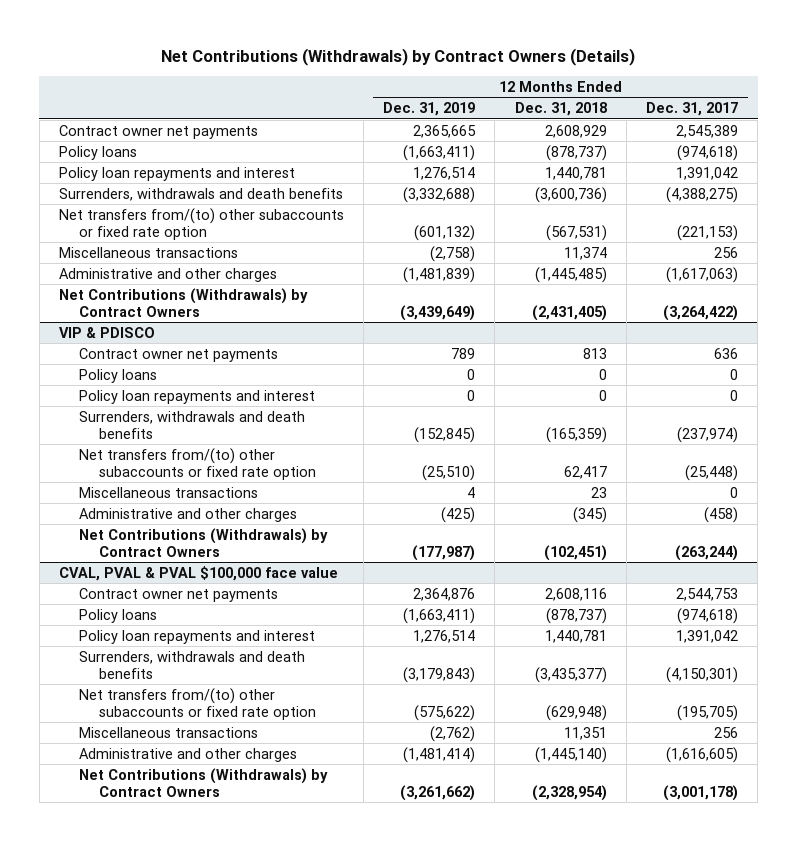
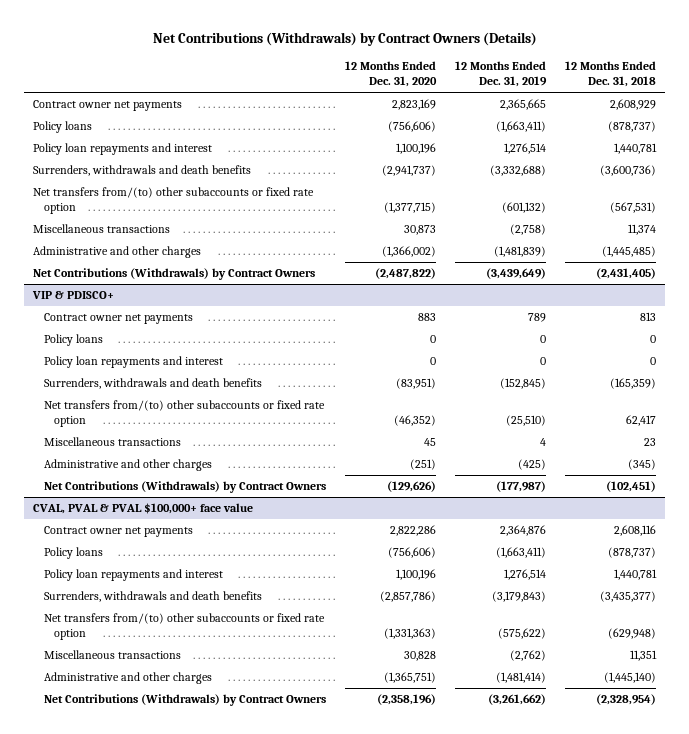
[646,102,739,117] Dec. 31, 2017 -> none
none -> [344,61,437,88] 12 Months Ended Dec. 31, 2020
[58,326,155,338] VIP & PDISCO -> [32,291,115,300] VIP & PDISCO+
[58,565,338,581] CVAL, PVAL & PVAL $100,000 face value -> [33,503,254,515] CVAL, PVAL & PVAL $100,000+ face value

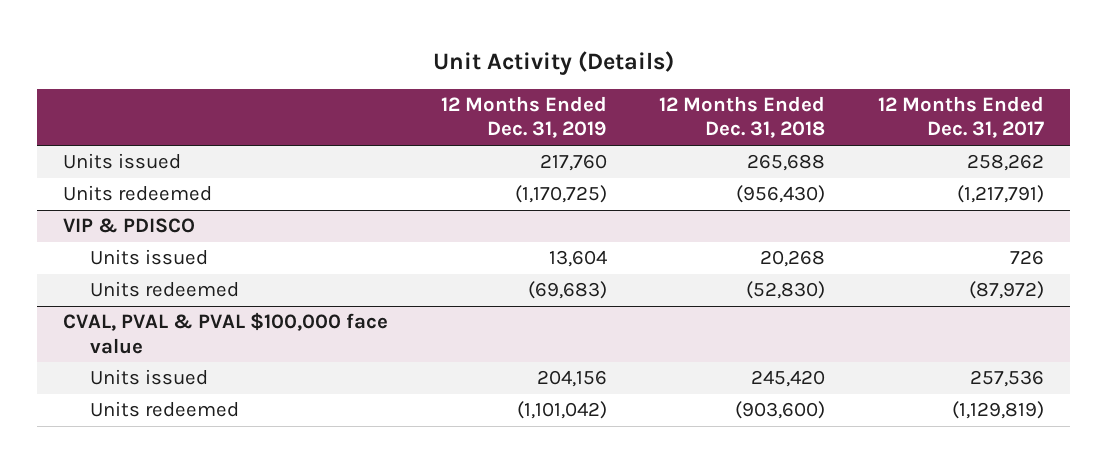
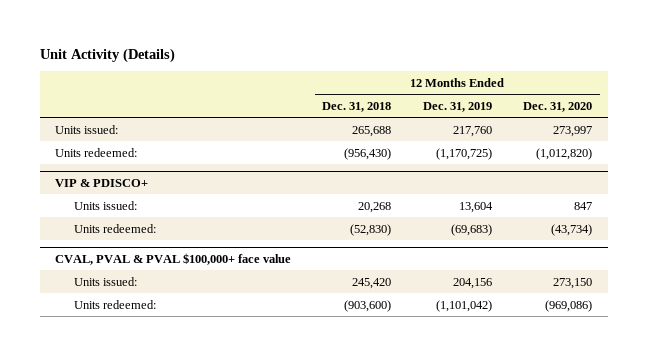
[877,96,1044,139] 12 Months Ended Dec. 31, 2017 -> none
none -> [522,101,592,112] Dec. 31, 2020
[63,153,182,170] Units issued -> [55,124,119,134] Units issued:
[63,185,213,202] Units redeemed -> [55,147,138,157] Units redeemed:
[63,218,196,234] VIP & PDISCO -> [55,178,149,187] VIP & PDISCO+
[90,249,209,266] Units issued -> [73,200,137,210] Units issued:
[90,281,240,298] Units redeemed -> [73,223,156,233] Units redeemed:
[63,312,389,354] CVAL, PVAL & PVAL $100,000 face value -> [55,252,292,265] CVAL, PVAL & PVAL $100,000+ face value
[90,369,209,386] Units issued -> [73,276,137,286] Units issued:
[90,401,240,418] Units redeemed -> [73,299,156,309] Units redeemed:

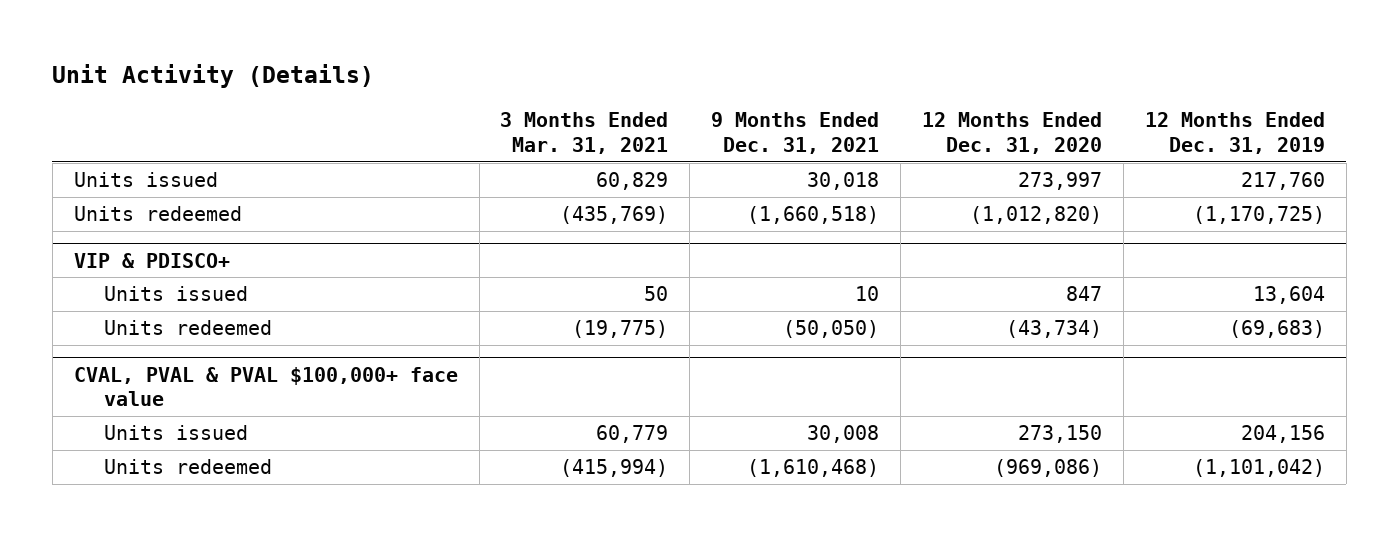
[322,101,392,112] Dec. 31, 2018 -> none
none -> [500,112,669,155] 3 Months Ended Mar. 31, 2021
none -> [711,112,880,155] 9 Months Ended Dec. 31, 2021
[55,124,119,134] Units issued: -> [73,172,218,188] Units issued
[55,147,138,157] Units redeemed: -> [73,206,242,222] Units redeemed
[73,200,137,210] Units issued: -> [103,286,248,302] Units issued
[73,223,156,233] Units redeemed: -> [103,320,272,336] Units redeemed
[73,276,137,286] Units issued: -> [103,425,248,441] Units issued
[73,299,156,309] Units redeemed: -> [103,459,272,475] Units redeemed

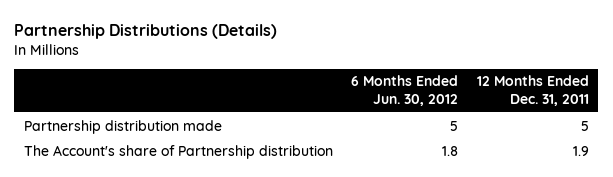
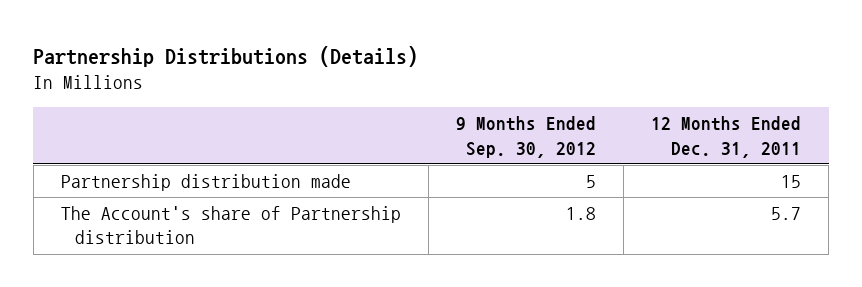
[351,75,459,106] 6 Months Ended Jun. 30, 2012 -> none
none -> [456,116,597,158] 9 Months Ended Sep. 30, 2012
[580,120,589,131] 5 -> [781,175,802,189] 15
[572,145,589,156] 1.9 -> [771,207,802,221] 5.7

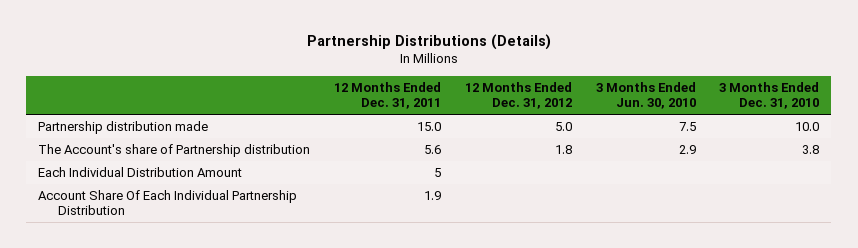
[456,116,597,158] 9 Months Ended Sep. 30, 2012 -> none
none -> [464,82,572,110] 12 Months Ended Dec. 31, 2012
none -> [595,82,696,110] 3 Months Ended Jun. 30, 2010
none -> [719,82,820,110] 3 Months Ended Dec. 31, 2010
[781,175,802,189] 15 -> [416,122,441,132] 15.0
[771,207,802,221] 5.7 -> [423,145,441,155] 5.6
none -> [38,167,243,178] Each Individual Distribution Amount
none -> [38,190,298,216] Account Share Of Each Individual Partnership Distribution

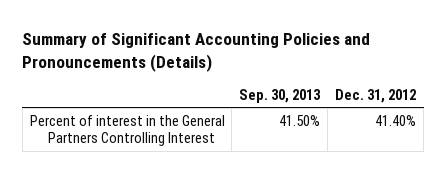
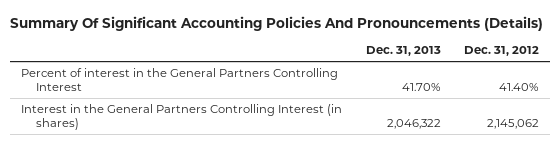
[22,32,371,72] Summary of Significant Accounting Policies and Pronouncements (Details) -> [9,15,543,31] Summary Of Significant Accounting Policies And Pronouncements (Details)
[239,89,322,104] Sep. 30, 2013 -> none
none -> [365,46,441,57] Dec. 31, 2013
none -> [21,103,343,130] Interest in the General Partners Controlling Interest (in shares)

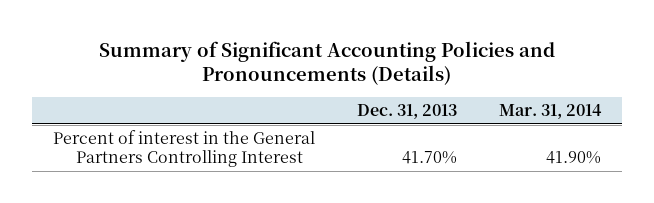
[9,15,543,31] Summary Of Significant Accounting Policies And Pronouncements (Details) -> [98,40,555,86] Summary of Significant Accounting Policies and Pronouncements (Details)
[463,46,539,57] Dec. 31, 2012 -> none
none -> [499,104,603,120] Mar. 31, 2014
[21,103,343,130] Interest in the General Partners Controlling Interest (in shares) -> none

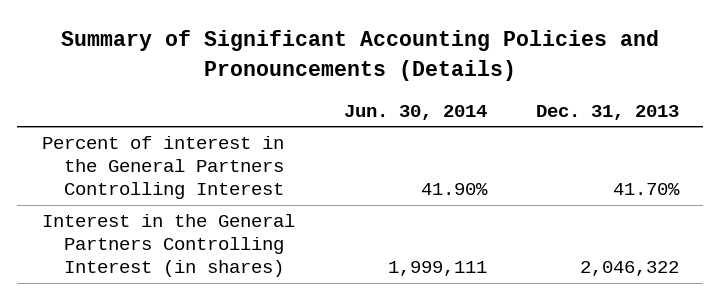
[499,104,603,120] Mar. 31, 2014 -> none
none -> [343,104,487,120] Jun. 30, 2014
none -> [41,214,295,278] Interest in the General Partners Controlling Interest (in shares)

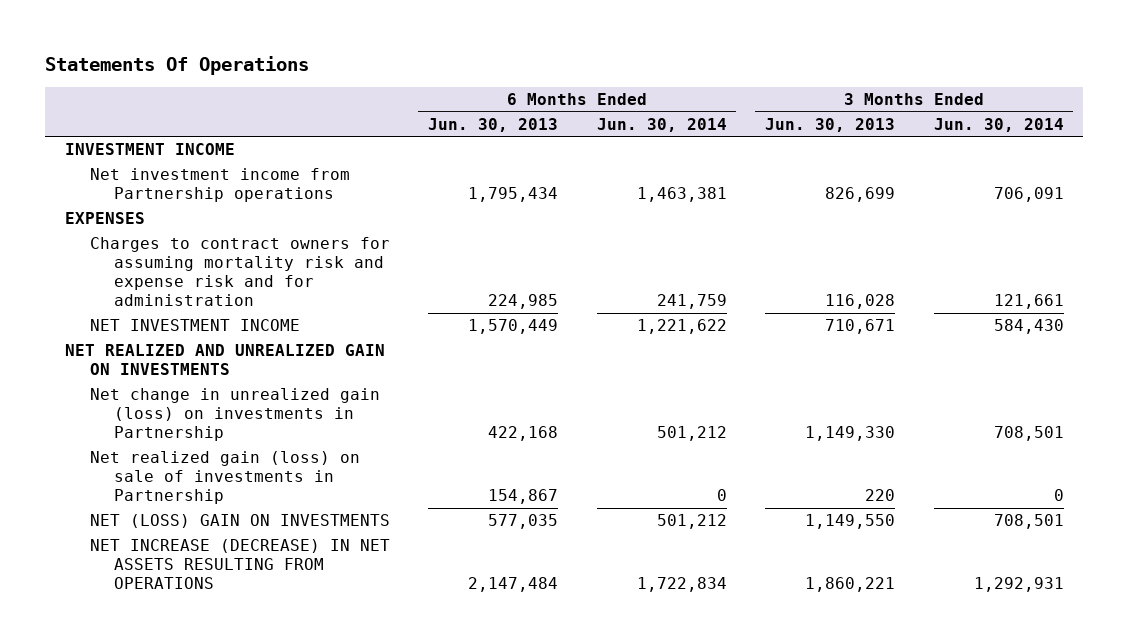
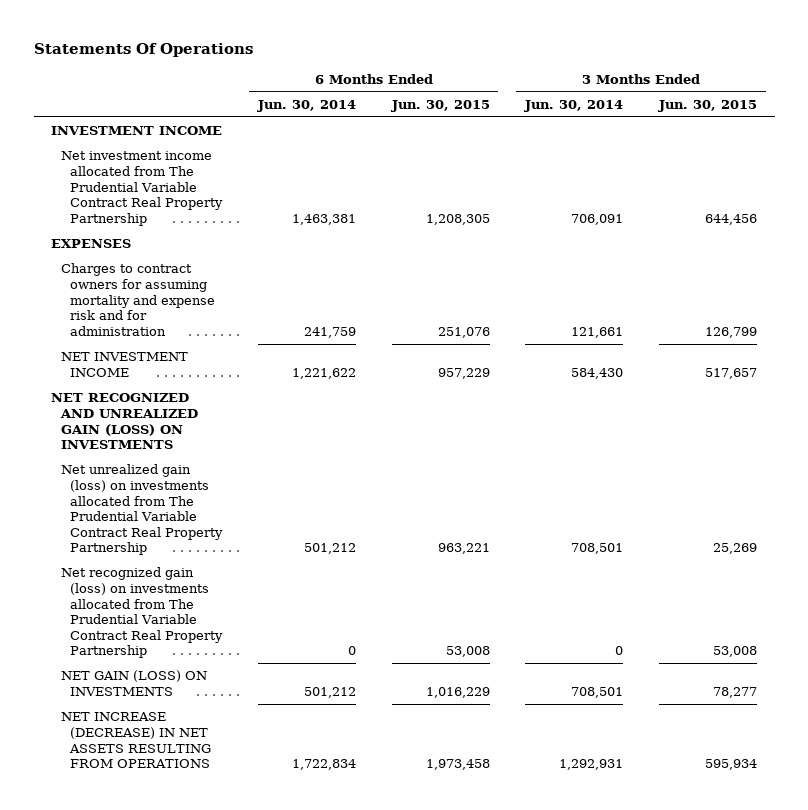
[428,117,559,132] Jun. 30, 2013 -> none
[765,117,896,132] Jun. 30, 2013 -> none
none -> [390,100,490,113] Jun. 30, 2015
none -> [657,100,757,113] Jun. 30, 2015
[89,168,350,203] Net investment income from Partnership operations -> [60,151,224,226] Net investment income allocated from The Prudential Variable Contract Real Property Partnership
[89,237,390,307] Charges to contract owners for assuming mortality risk and expense risk and for administration -> [60,263,216,336] Charges to contract owners for assuming mortality and expense risk and for administration
[64,344,385,376] NET REALIZED AND UNREALIZED GAIN ON INVESTMENTS -> [51,393,198,450] NET RECOGNIZED AND UNREALIZED GAIN (LOSS) ON INVESTMENTS
[89,388,380,442] Net change in unrealized gain (loss) on investments in Partnership -> [60,464,224,556] Net unrealized gain (loss) on investments allocated from The Prudential Variable Contract Real Property Partnership
[89,451,360,505] Net realized gain (loss) on sale of investments in Partnership -> [60,567,224,659] Net recognized gain (loss) on investments allocated from The Prudential Variable Contract Real Property Partnership
[89,514,390,529] NET (LOSS) GAIN ON INVESTMENTS -> [60,670,207,696] NET GAIN (LOSS) ON INVESTMENTS

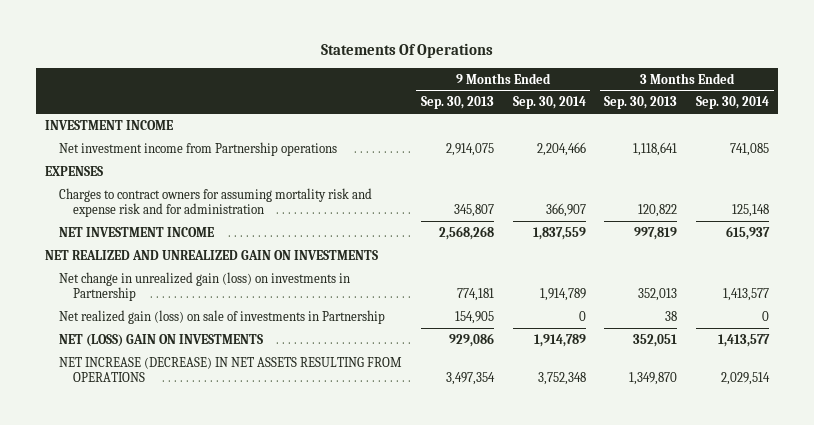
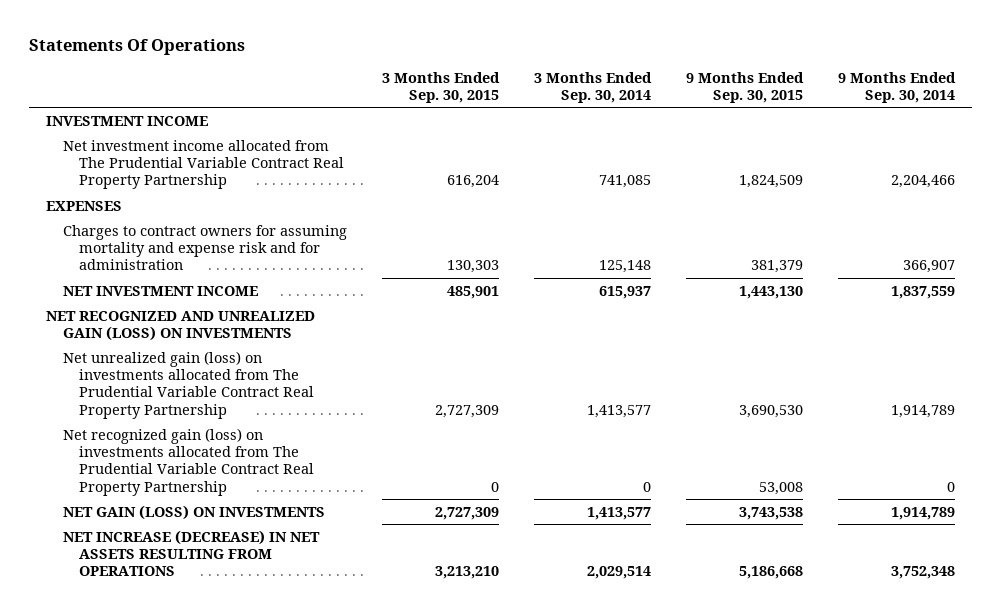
[420,96,494,110] Sep. 30, 2013 -> none
[604,96,678,110] Sep. 30, 2013 -> none
none -> [381,71,500,103] 3 Months Ended Sep. 30, 2015
none -> [685,71,804,103] 9 Months Ended Sep. 30, 2015
[59,141,338,156] Net investment income from Partnership operations -> [62,139,345,190] Net investment income allocated from The Prudential Variable Contract Real Property Partnership
[59,187,373,217] Charges to contract owners for assuming mortality risk and expense risk and for administration -> [62,224,347,271] Charges to contract owners for assuming mortality and expense risk and for administration
[45,249,379,260] NET REALIZED AND UNREALIZED GAIN ON INVESTMENTS -> [46,310,316,342] NET RECOGNIZED AND UNREALIZED GAIN (LOSS) ON INVESTMENTS
[59,271,351,301] Net change in unrealized gain (loss) on investments in Partnership -> [62,350,315,419] Net unrealized gain (loss) on investments allocated from The Prudential Variable Contract Real Property Partnership
[59,309,386,324] Net realized gain (loss) on sale of investments in Partnership -> [62,427,315,496] Net recognized gain (loss) on investments allocated from The Prudential Variable Contract Real Property Partnership
[59,333,264,347] NET (LOSS) GAIN ON INVESTMENTS -> [62,504,325,520] NET GAIN (LOSS) ON INVESTMENTS

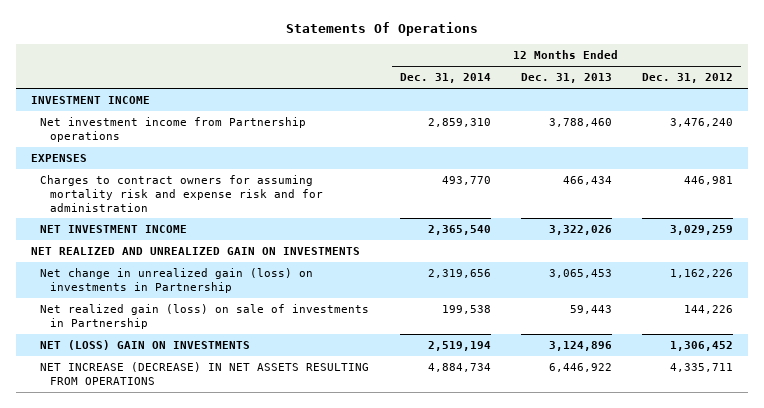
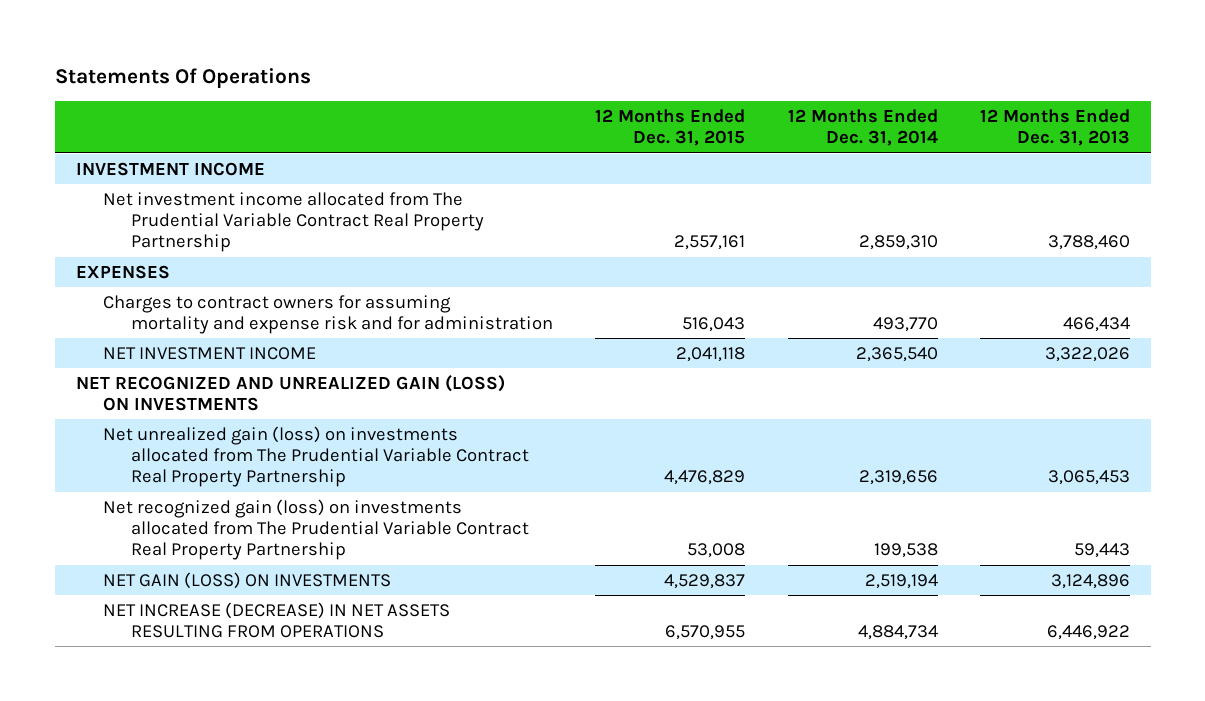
[642,73,734,84] Dec. 31, 2012 -> none
none -> [595,109,746,147] 12 Months Ended Dec. 31, 2015
[40,116,307,142] Net investment income from Partnership operations -> [103,191,485,253] Net investment income allocated from The Prudential Variable Contract Real Property Partnership
[40,174,323,212] Charges to contract owners for assuming mortality risk and expense risk and for administration -> [103,294,554,335] Charges to contract owners for assuming mortality and expense risk and for administration
[31,246,361,255] NET REALIZED AND UNREALIZED GAIN ON INVESTMENTS -> [75,374,505,412] NET RECOGNIZED AND UNREALIZED GAIN (LOSS) ON INVESTMENTS
[40,267,314,293] Net change in unrealized gain (loss) on investments in Partnership -> [103,425,530,488] Net unrealized gain (loss) on investments allocated from The Prudential Variable Contract Real Property Partnership
[40,303,370,329] Net realized gain (loss) on sale of investments in Partnership -> [103,498,530,561] Net recognized gain (loss) on investments allocated from The Prudential Variable Contract Real Property Partnership
[40,339,251,350] NET (LOSS) GAIN ON INVESTMENTS -> [103,571,392,589] NET GAIN (LOSS) ON INVESTMENTS

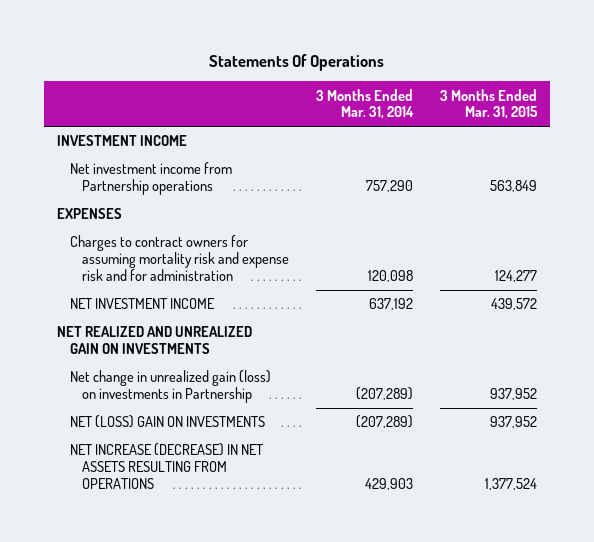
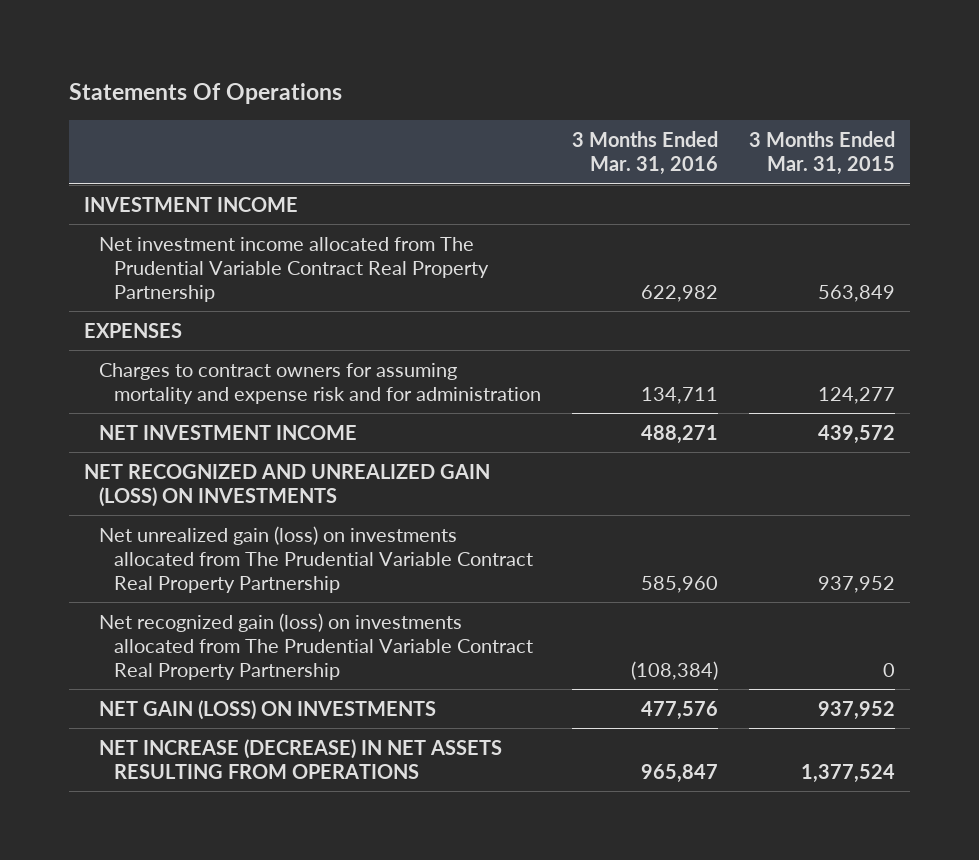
[315,88,414,120] 3 Months Ended Mar. 31, 2014 -> none
none -> [572,131,719,176] 3 Months Ended Mar. 31, 2016
[69,162,232,196] Net investment income from Partnership operations -> [99,236,490,302] Net investment income allocated from The Prudential Variable Contract Real Property Partnership
[69,235,290,282] Charges to contract owners for assuming mortality risk and expense risk and for administration -> [99,362,542,404] Charges to contract owners for assuming mortality and expense risk and for administration
[57,326,253,355] NET REALIZED AND UNREALIZED GAIN ON INVESTMENTS -> [84,463,491,507] NET RECOGNIZED AND UNREALIZED GAIN (LOSS) ON INVESTMENTS
[69,370,271,404] Net change in unrealized gain (loss) on investments in Partnership -> [99,525,534,593] Net unrealized gain (loss) on investments allocated from The Prudential Variable Contract Real Property Partnership
none -> [99,612,534,680] Net recognized gain (loss) on investments allocated from The Prudential Variable Contract Real Property Partnership
[69,415,265,429] NET (LOSS) GAIN ON INVESTMENTS -> [99,699,437,720] NET GAIN (LOSS) ON INVESTMENTS

